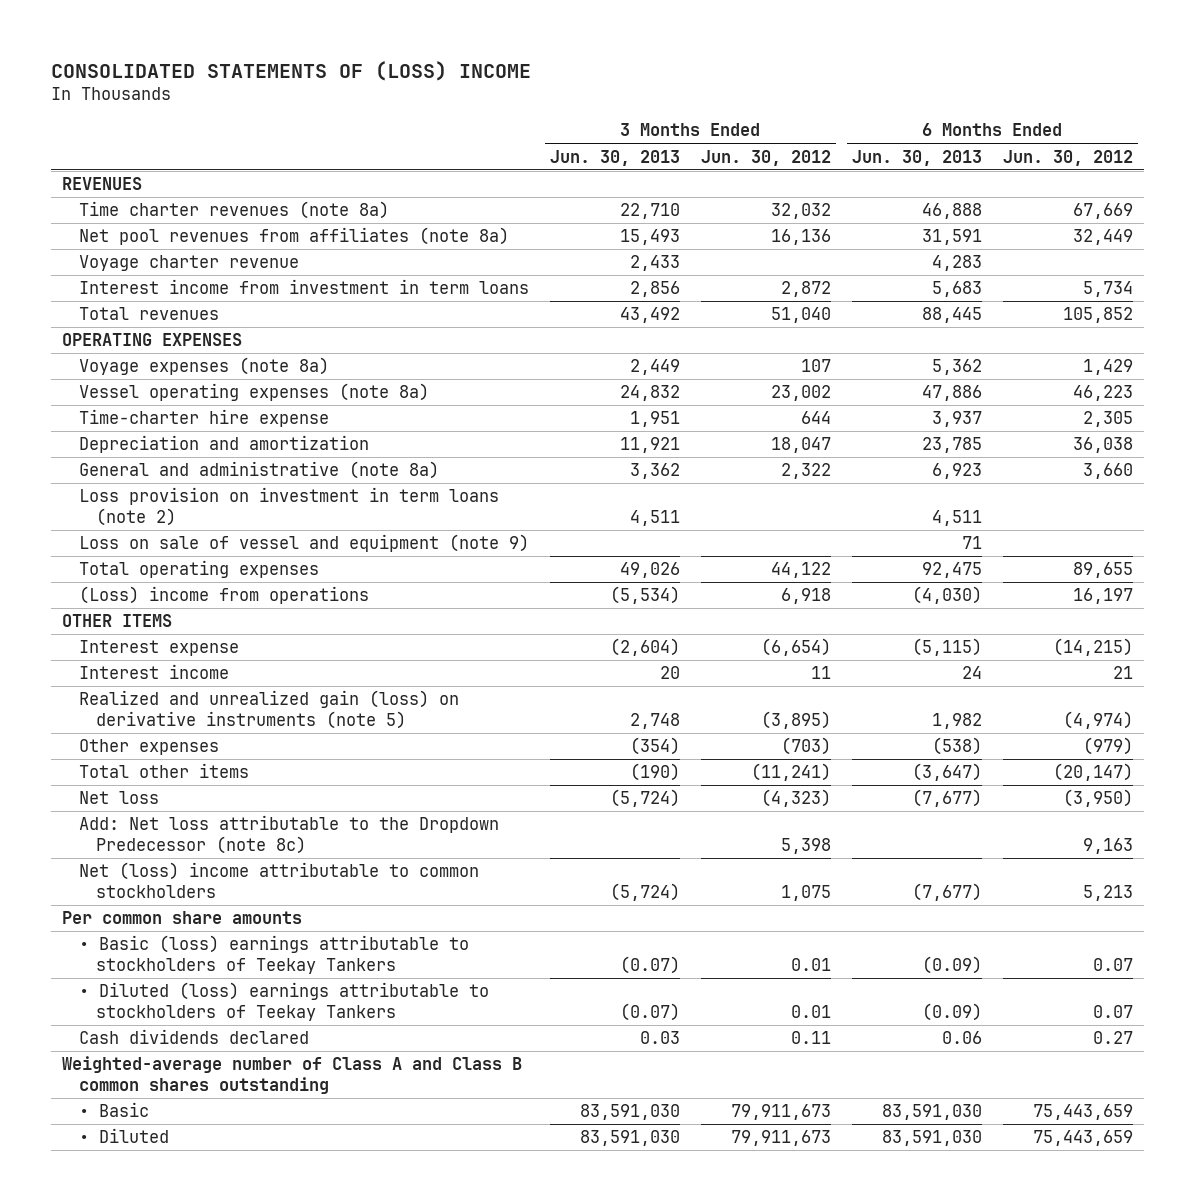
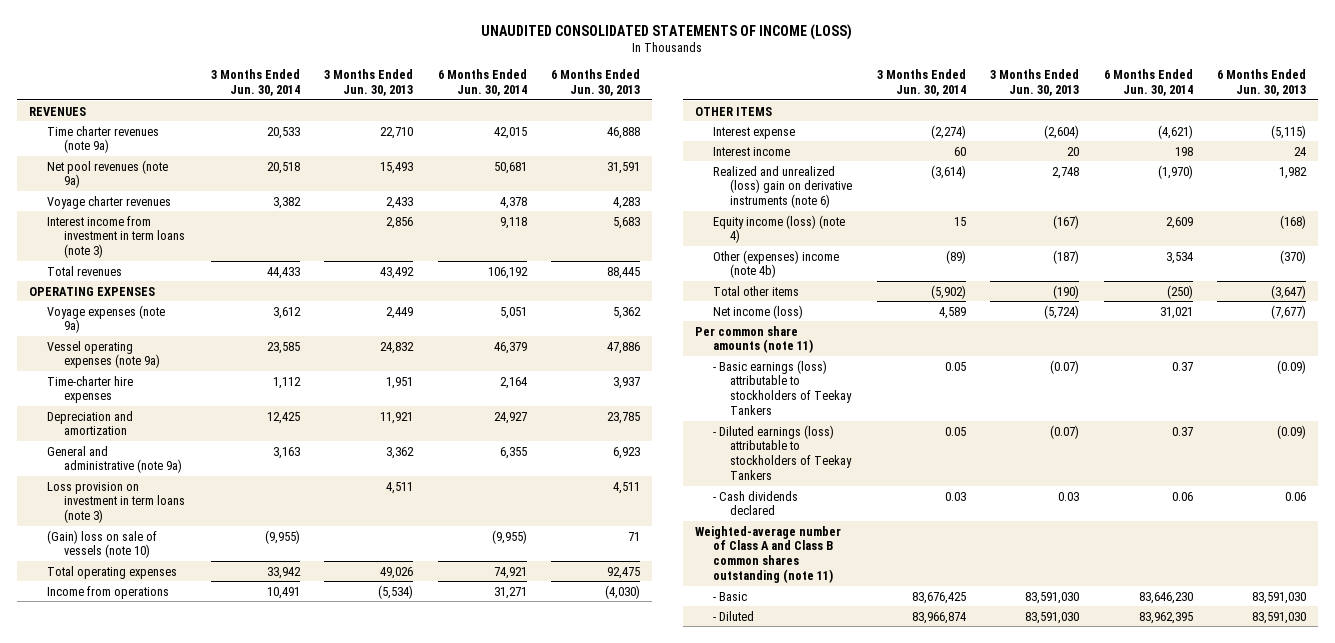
[51,60,532,81] CONSOLIDATED STATEMENTS OF (LOSS) INCOME -> [481,23,853,40] UNAUDITED CONSOLIDATED STATEMENTS OF INCOME (LOSS)
[700,149,831,166] Jun. 30, 2012 -> none
[1002,149,1133,166] Jun. 30, 2012 -> none
none -> [210,69,300,97] 3 Months Ended Jun. 30, 2014
none -> [437,69,527,97] 6 Months Ended Jun. 30, 2014
[78,201,389,220] Time charter revenues (note 8a) -> [46,125,159,154] Time charter revenues (note 9a)
[78,227,509,246] Net pool revenues from affiliates (note 8a) -> [46,159,168,189] Net pool revenues (note 9a)
[78,255,299,272] Voyage charter revenue -> [46,195,171,209] Voyage charter revenues
[78,279,529,295] Interest income from investment in term loans -> [46,215,186,259] Interest income from investment in term loans (note 3)
[78,357,329,376] Voyage expenses (note 8a) -> [46,304,165,334] Voyage expenses (note 9a)
[78,383,429,402] Vessel operating expenses (note 8a) -> [46,340,161,369] Vessel operating expenses (note 9a)
[78,409,329,428] Time-charter hire expense -> [46,375,133,404] Time-charter hire expenses
[78,461,439,480] General and administrative (note 8a) -> [46,445,183,474] General and administrative (note 9a)
[78,487,499,527] Loss provision on investment in term loans (note 2) -> [46,481,186,524] Loss provision on investment in term loans (note 3)
[78,534,529,553] Loss on sale of vessel and equipment (note 9) -> [46,529,157,559] (Gain) loss on sale of vessels (note 10)
[78,586,369,605] (Loss) income from operations -> [46,585,169,599] Income from operations
[78,690,459,730] Realized and unrealized gain (loss) on derivative instruments (note 5) -> [712,165,853,209] Realized and unrealized (loss) gain on derivative instruments (note 6)
none -> [712,214,845,244] Equity income (loss) (note 4)
[78,739,219,756] Other expenses -> [712,249,839,279] Other (expenses) income (note 4b)
[629,737,680,756] (354) -> [1053,249,1080,264] (187)
[931,737,982,756] (538) -> [1279,249,1306,264] (370)
[78,815,499,855] Add: Net loss attributable to the Dropdown Predecessor (note 8c) -> none
[78,862,479,899] Net (loss) income attributable to common stockholders -> none
[78,791,159,805] Net loss -> [712,304,803,319] Net income (loss)
[61,911,302,925] Per common share amounts -> [695,325,813,354] Per common share amounts (note 11)
[78,935,469,975] • Basic (loss) earnings attributable to stockholders of Teekay Tankers -> [712,359,853,415] - Basic earnings (loss) attributable to stockholders of Teekay Tankers
[78,982,489,1022] • Diluted (loss) earnings attributable to stockholders of Teekay Tankers -> [712,424,853,480] - Diluted earnings (loss) attributable to stockholders of Teekay Tankers
[78,1029,309,1045] Cash dividends declared -> [712,490,798,516] - Cash dividends declared
[61,1056,522,1095] Weighted-average number of Class A and Class B common shares outstanding -> [695,525,842,583] Weighted-average number of Class A and Class B common shares outstanding (note 11)
[78,1102,149,1118] • Basic -> [712,591,747,601] - Basic
[78,1128,169,1144] • Diluted -> [712,610,754,621] - Diluted

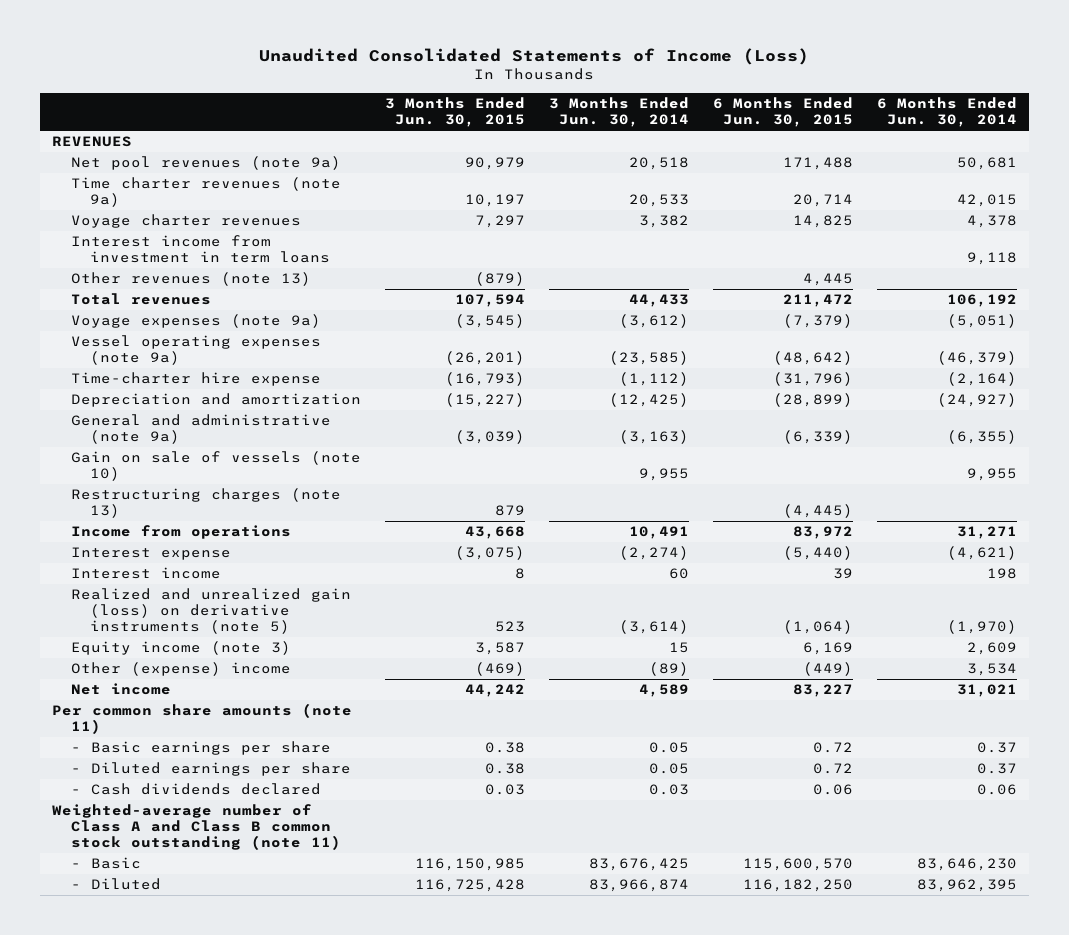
[481,23,853,40] UNAUDITED CONSOLIDATED STATEMENTS OF INCOME (LOSS) -> [259,47,810,65] Unaudited Consolidated Statements of Income (Loss)
[324,69,414,97] 3 Months Ended Jun. 30, 2013 -> none
[550,69,640,97] 6 Months Ended Jun. 30, 2013 -> none
none -> [384,97,525,128] 3 Months Ended Jun. 30, 2015
none -> [713,97,854,128] 6 Months Ended Jun. 30, 2015
[46,125,159,154] Time charter revenues (note 9a) -> [70,177,341,208] Time charter revenues (note 9a)
[46,215,186,259] Interest income from investment in term loans (note 3) -> [70,235,331,264] Interest income from investment in term loans
none -> [70,272,311,287] Other revenues (note 13)
[29,286,156,296] OPERATING EXPENSES -> none
[46,481,186,524] Loss provision on investment in term loans (note 3) -> none
[46,565,177,579] Total operating expenses -> none
[272,306,301,319] 3,612 -> [619,314,690,329] (3,612)
[499,306,527,319] 5,051 -> [947,314,1018,329] (5,051)
[266,341,300,354] 23,585 -> [609,351,690,366] (23,585)
[493,341,527,354] 46,379 -> [937,351,1018,366] (46,379)
[46,375,133,404] Time-charter hire expenses -> [70,372,321,387] Time-charter hire expense
[272,376,301,389] 1,112 -> [619,372,690,387] (1,112)
[499,376,527,389] 2,164 -> [947,372,1018,387] (2,164)
[266,411,300,424] 12,425 -> [609,393,690,408] (12,425)
[493,411,527,424] 24,927 -> [937,393,1018,408] (24,927)
[272,446,300,459] 3,163 -> [619,430,690,445] (3,163)
[499,446,527,459] 6,355 -> [947,430,1018,445] (6,355)
[46,529,157,559] (Gain) loss on sale of vessels (note 10) -> [70,451,361,482] Gain on sale of vessels (note 10)
[264,529,300,544] (9,955) -> [639,468,690,482] 9,955
[491,529,527,544] (9,955) -> [967,468,1018,482] 9,955
none -> [70,488,341,519] Restructuring charges (note 13)
[695,106,773,116] OTHER ITEMS -> none
[712,249,839,279] Other (expenses) income (note 4b) -> none
[712,165,853,209] Realized and unrealized (loss) gain on derivative instruments (note 6) -> [70,588,351,635] Realized and unrealized gain (loss) on derivative instruments (note 5)
[712,214,845,244] Equity income (loss) (note 4) -> [70,641,291,656] Equity income (note 3)
[712,285,799,296] Total other items -> [70,662,291,677] Other (expense) income
[930,284,966,299] (5,902) -> [649,662,690,677] (89)
[1166,284,1193,299] (250) -> [967,663,1018,677] 3,534
[712,304,803,319] Net income (loss) -> [70,683,171,696] Net income
[712,359,853,415] - Basic earnings (loss) attributable to stockholders of Teekay Tankers -> [70,741,331,756] - Basic earnings per share
[712,424,853,480] - Diluted earnings (loss) attributable to stockholders of Teekay Tankers -> [70,762,351,777] - Diluted earnings per share
[695,525,842,583] Weighted-average number of Class A and Class B common shares outstanding (note 11) -> [51,804,341,851] Weighted-average number of Class A and Class B common stock outstanding (note 11)

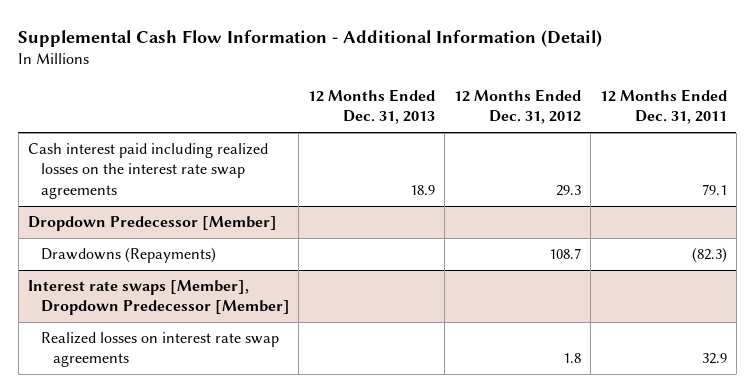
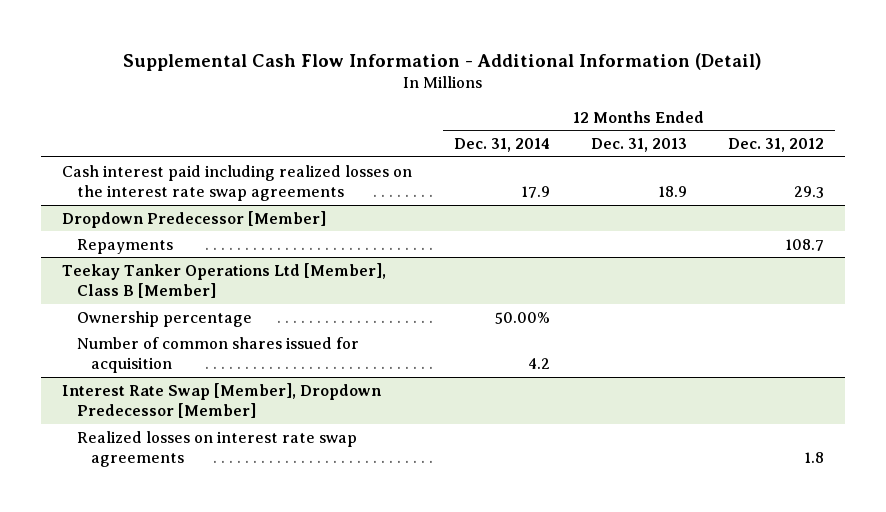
[599,88,727,125] 12 Months Ended Dec. 31, 2011 -> none
none -> [453,138,550,153] Dec. 31, 2014
[40,247,216,264] Drawdowns (Repayments) -> [76,238,173,254] Repayments
none -> [62,262,387,299] Teekay Tanker Operations Ltd [Member], Class B [Member]
none -> [76,310,252,327] Ownership percentage
none -> [76,336,359,374] Number of common shares issued for acquisition
[27,280,290,316] Interest rate swaps [Member], Dropdown Predecessor [Member] -> [62,382,383,419] Interest Rate Swap [Member], Dropdown Predecessor [Member]

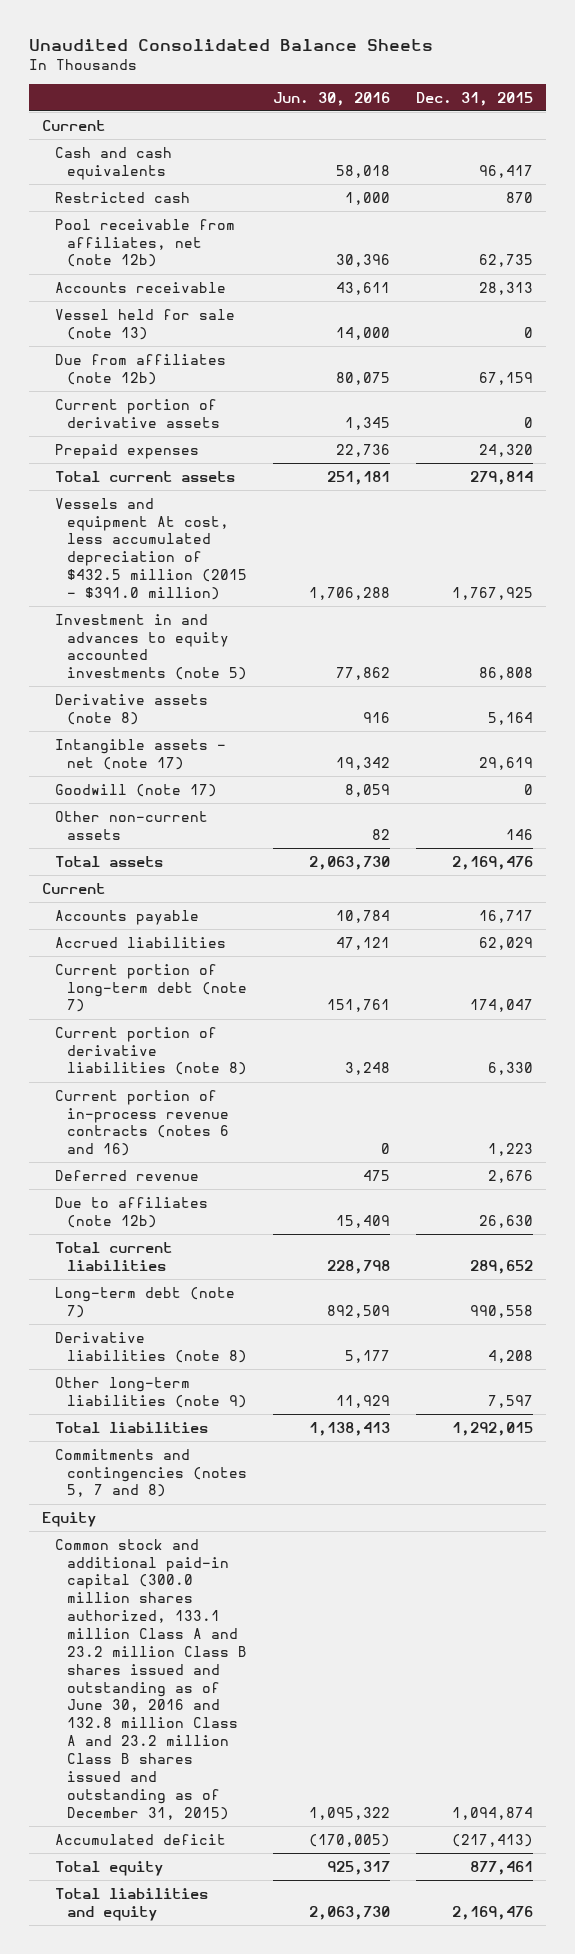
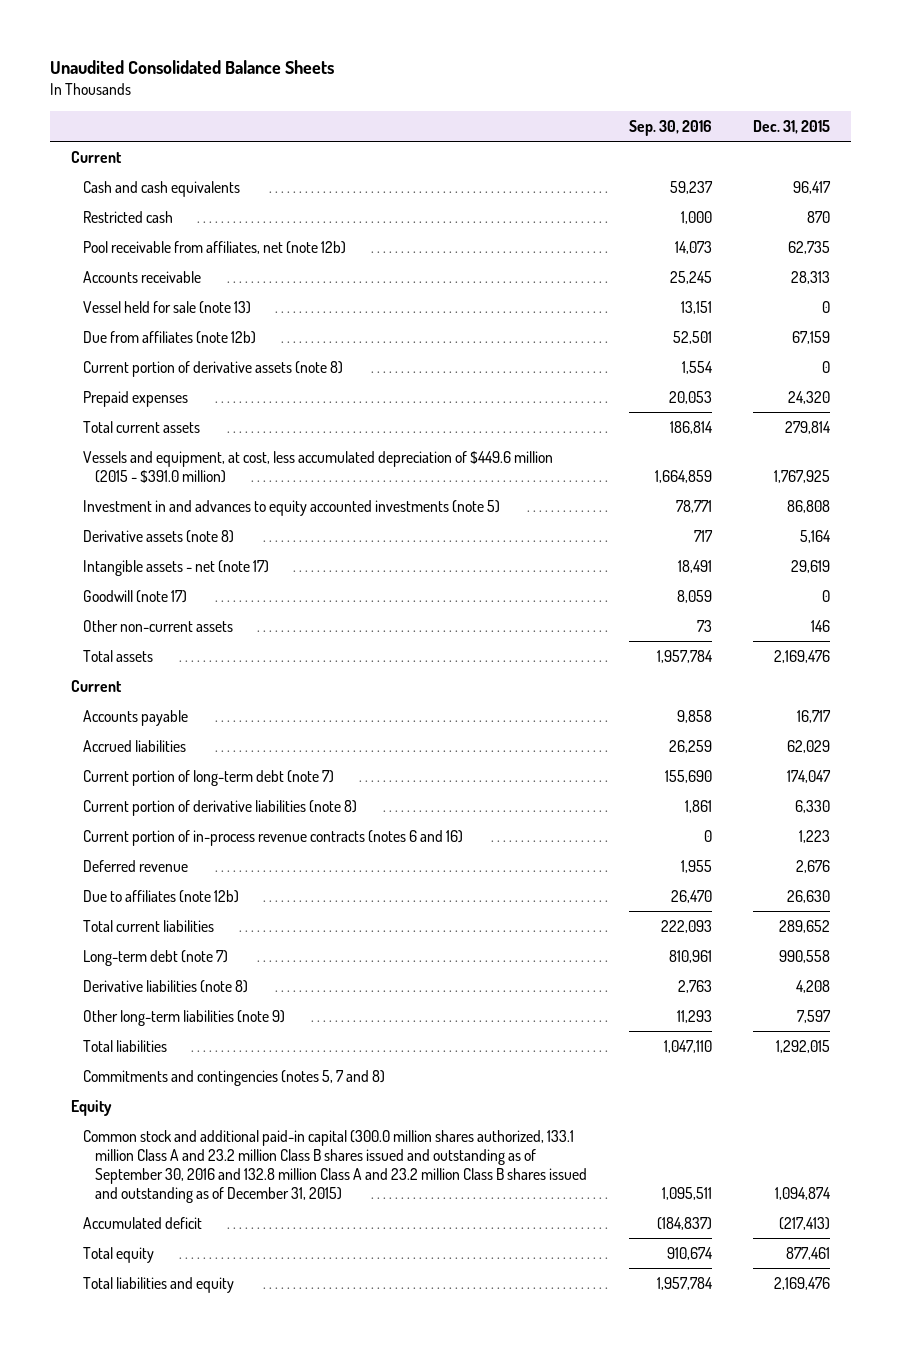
[273,91,391,106] Jun. 30, 2016 -> none
none -> [628,119,712,136] Sep. 30, 2016
[54,398,221,428] Current portion of derivative assets -> [83,360,344,377] Current portion of derivative assets (note 8)
[54,497,248,601] Vessels and equipment At cost, less accumulated depreciation of $432.5 million (2015 - $391.0 million) -> [83,450,554,483] Vessels and equipment, at cost, less accumulated depreciation of $449.6 million (2015 - $391.0 million)
[54,1538,248,1820] Common stock and additional paid-in capital (300.0 million shares authorized, 133.1 million Class A and 23.2 million Class B shares issued and outstanding as of June 30, 2016 and 132.8 million Class A and 23.2 million Class B shares issued and outstanding as of December 31, 2015) -> [83,1129,588,1204] Common stock and additional paid-in capital (300.0 million shares authorized, 133.1 million Class A and 23.2 million Class B shares issued and outstanding as of September 30, 2016 and 132.8 million Class A and 23.2 million Class B shares issued and outstanding as of December 31, 2015)

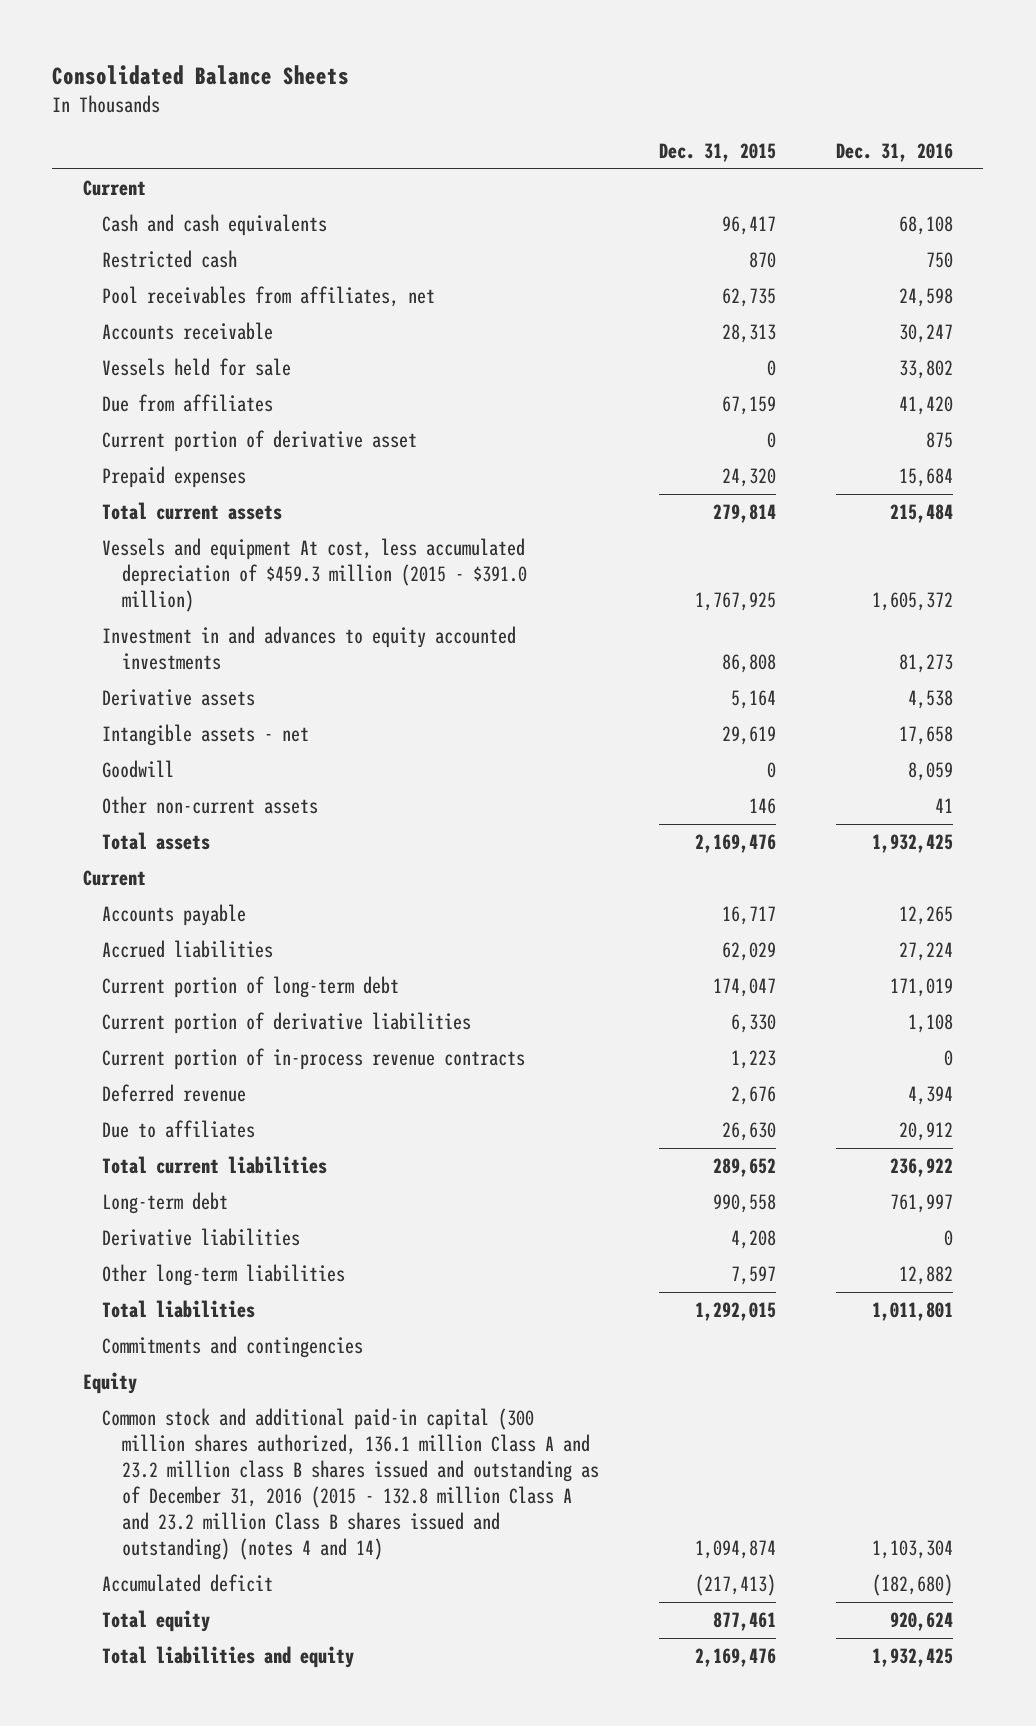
[50,60,335,75] Unaudited Consolidated Balance Sheets -> [52,65,350,86] Consolidated Balance Sheets
[628,119,712,136] Sep. 30, 2016 -> none
none -> [836,143,954,163] Dec. 31, 2016
[83,240,347,254] Pool receivable from affiliates, net (note 12b) -> [102,286,436,308] Pool receivables from affiliates, net
[83,300,252,314] Vessel held for sale (note 13) -> [102,358,292,377] Vessels held for sale
[83,330,257,344] Due from affiliates (note 12b) -> [102,394,274,413] Due from affiliates
[83,360,344,377] Current portion of derivative assets (note 8) -> [102,430,418,453] Current portion of derivative asset
[83,450,554,483] Vessels and equipment, at cost, less accumulated depreciation of $449.6 million (2015 - $391.0 million) -> [102,538,527,613] Vessels and equipment At cost, less accumulated depreciation of $459.3 million (2015 - $391.0 million)
[83,499,501,516] Investment in and advances to equity accounted investments (note 5) -> [102,626,517,671] Investment in and advances to equity accounted investments
[83,529,235,543] Derivative assets (note 8) -> [102,689,256,707] Derivative assets
[83,559,270,576] Intangible assets - net (note 17) -> [102,724,310,747] Intangible assets - net
[83,589,188,603] Goodwill (note 17) -> [102,760,175,779] Goodwill
[83,769,335,786] Current portion of long-term debt (note 7) -> [102,976,400,999] Current portion of long-term debt
[83,799,358,816] Current portion of derivative liabilities (note 8) -> [102,1012,472,1035] Current portion of derivative liabilities
[83,829,464,846] Current portion of in-process revenue contracts (notes 6 and 16) -> [102,1048,526,1071] Current portion of in-process revenue contracts
[83,889,240,903] Due to affiliates (note 12b) -> [102,1120,256,1139] Due to affiliates
[83,949,229,966] Long-term debt (note 7) -> [102,1192,229,1215] Long-term debt
[83,979,249,993] Derivative liabilities (note 8) -> [102,1228,301,1247] Derivative liabilities
[83,1009,286,1026] Other long-term liabilities (note 9) -> [102,1264,346,1287] Other long-term liabilities
[83,1069,386,1086] Commitments and contingencies (notes 5, 7 and 8) -> [102,1336,364,1359] Commitments and contingencies
[83,1129,588,1204] Common stock and additional paid-in capital (300.0 million shares authorized, 133.1 million Class A and 23.2 million Class B shares issued and outstanding as of September 30, 2016 and 132.8 million Class A and 23.2 million Class B shares issued and outstanding as of December 31, 2015) -> [102,1408,599,1561] Common stock and additional paid-in capital (300 million shares authorized, 136.1 million Class A and 23.2 million class B shares issued and outstanding as of December 31, 2016 (2015 - 132.8 million Class A and 23.2 million Class B shares issued and outstanding) (notes 4 and 14)

